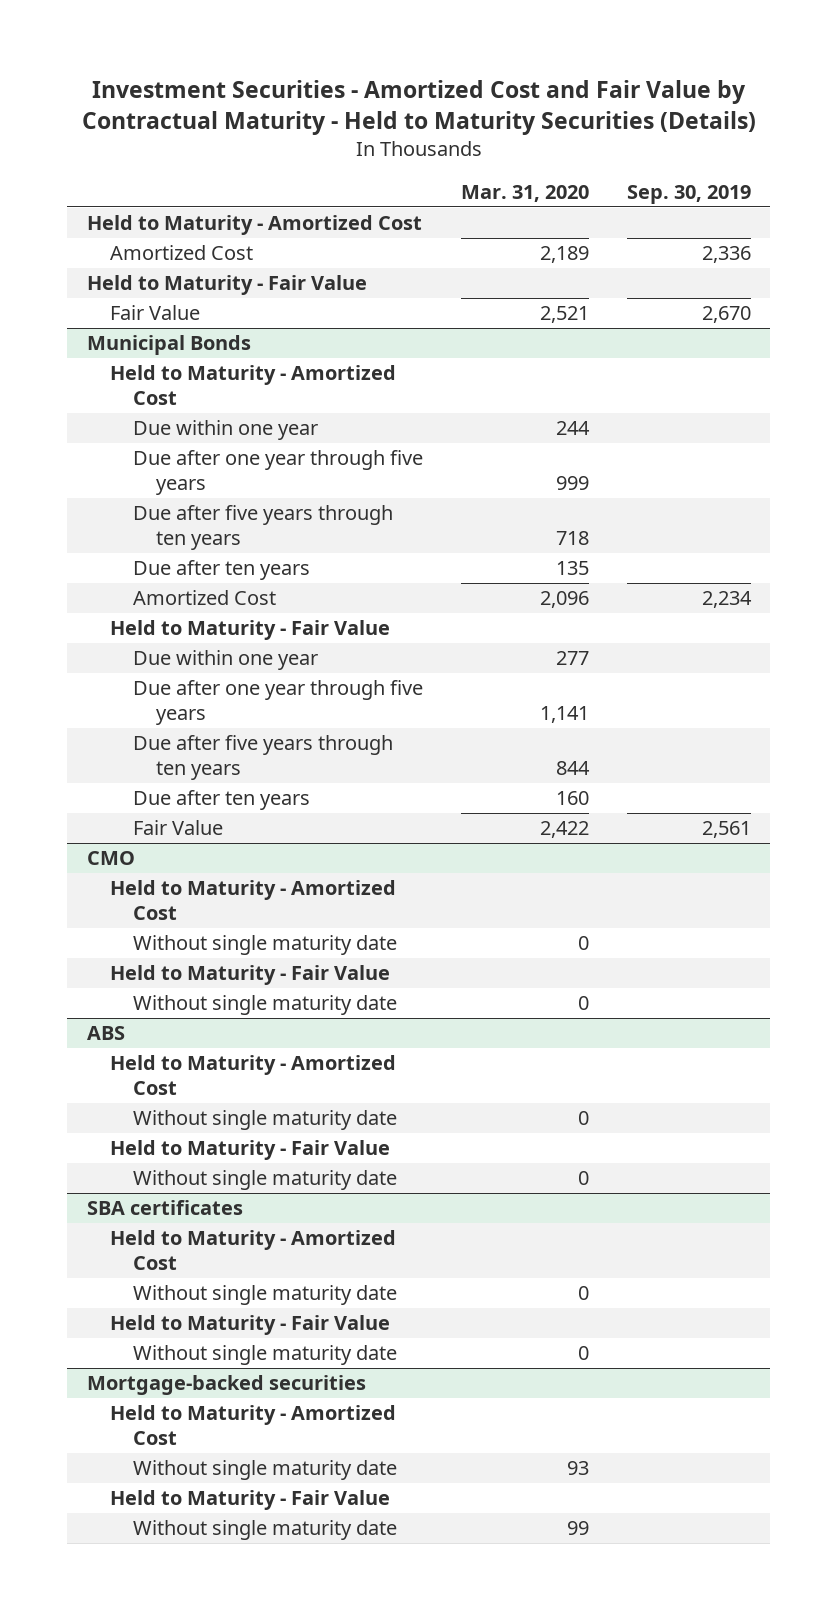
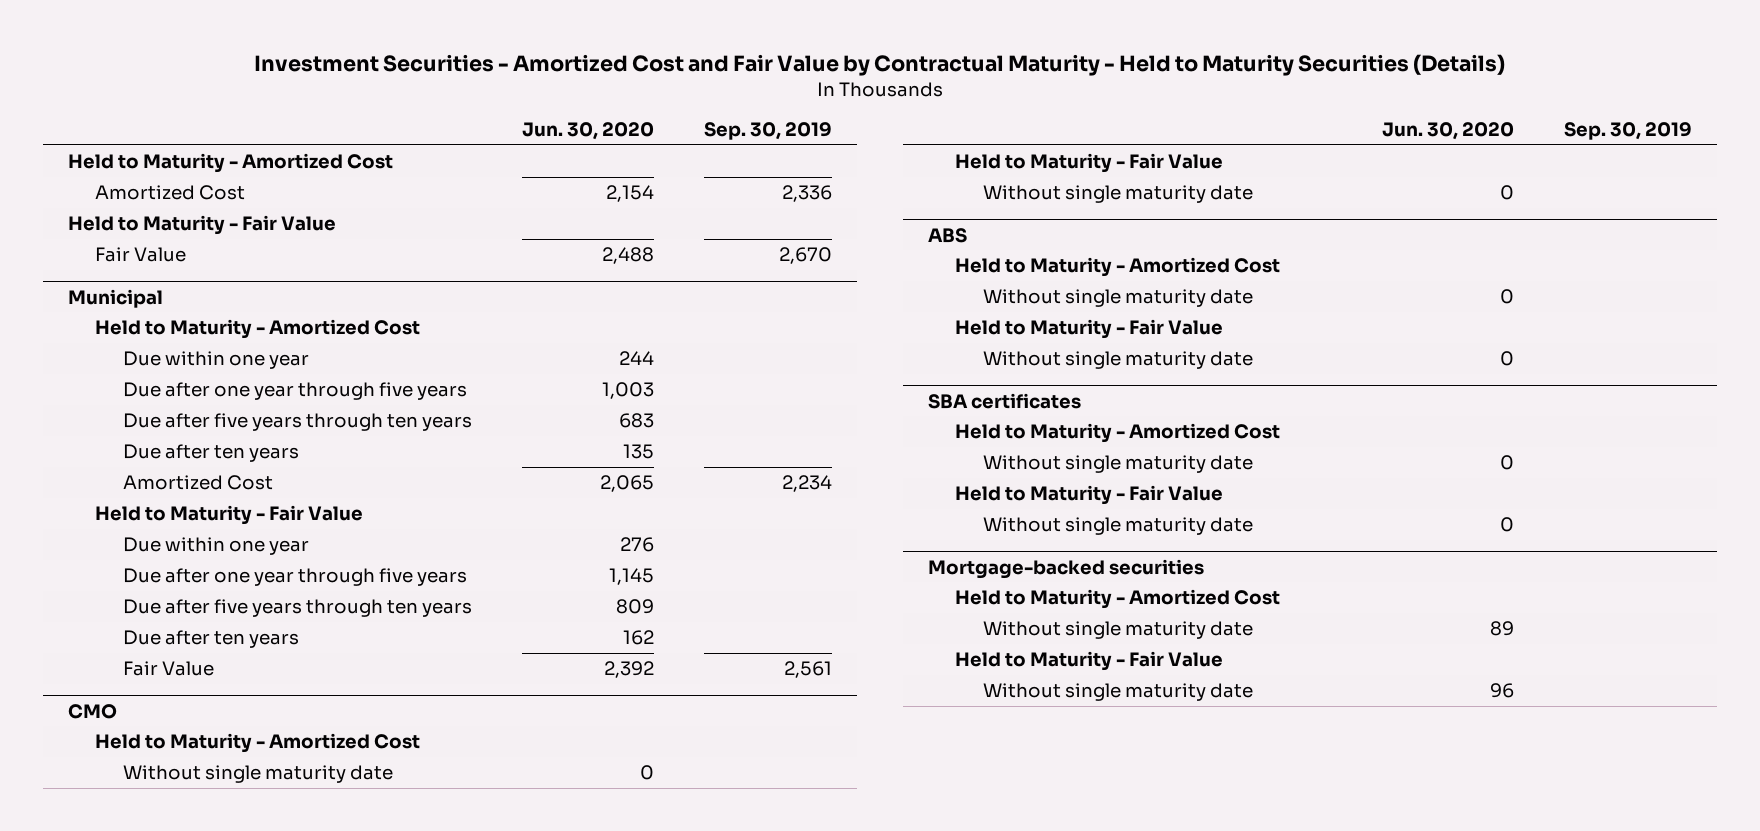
[461,184,590,202] Mar. 31, 2020 -> none
none -> [522,121,655,140] Jun. 30, 2020
[86,335,251,356] Municipal Bonds -> [67,288,163,308] Municipal

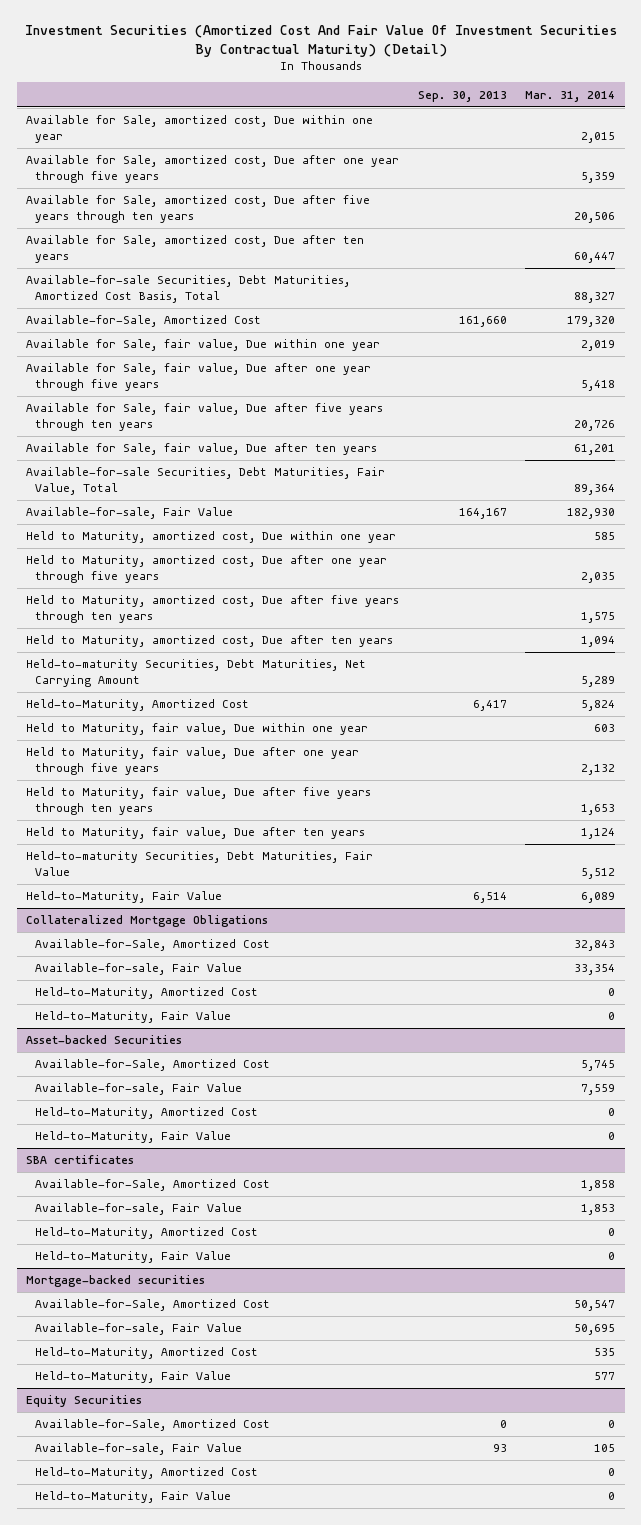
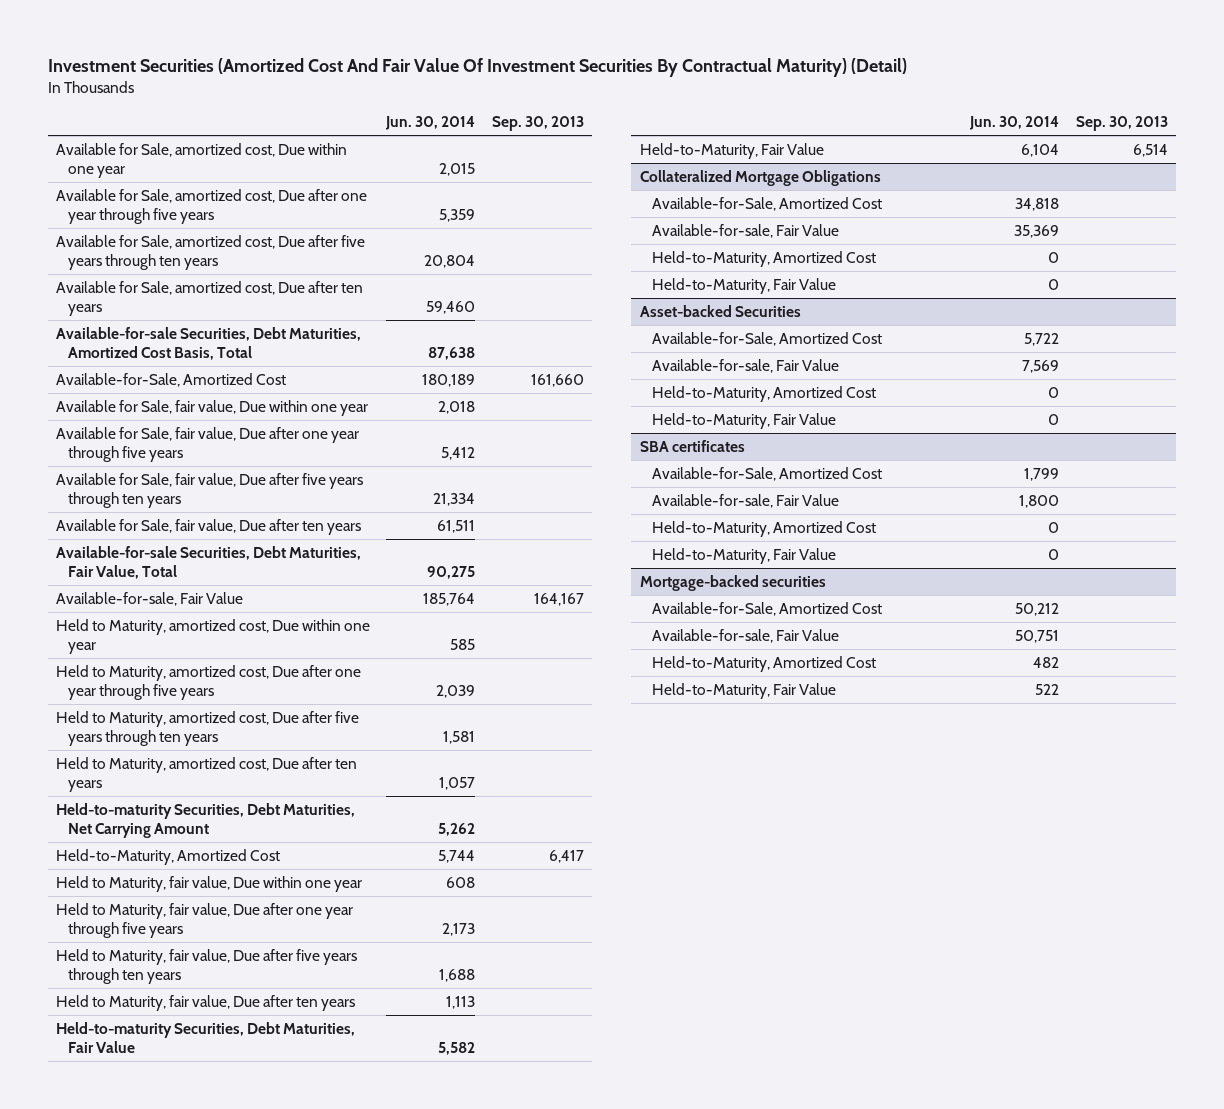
[525,90,616,102] Mar. 31, 2014 -> none
none -> [385,116,476,131] Jun. 30, 2014
[26,1395,143,1408] Equity Securities -> none
[34,1419,270,1432] Available-for-Sale, Amortized Cost -> none
[34,1443,242,1456] Available-for-sale, Fair Value -> none
[34,1467,258,1480] Held-to-Maturity, Amortized Cost -> none
[34,1491,231,1504] Held-to-Maturity, Fair Value -> none

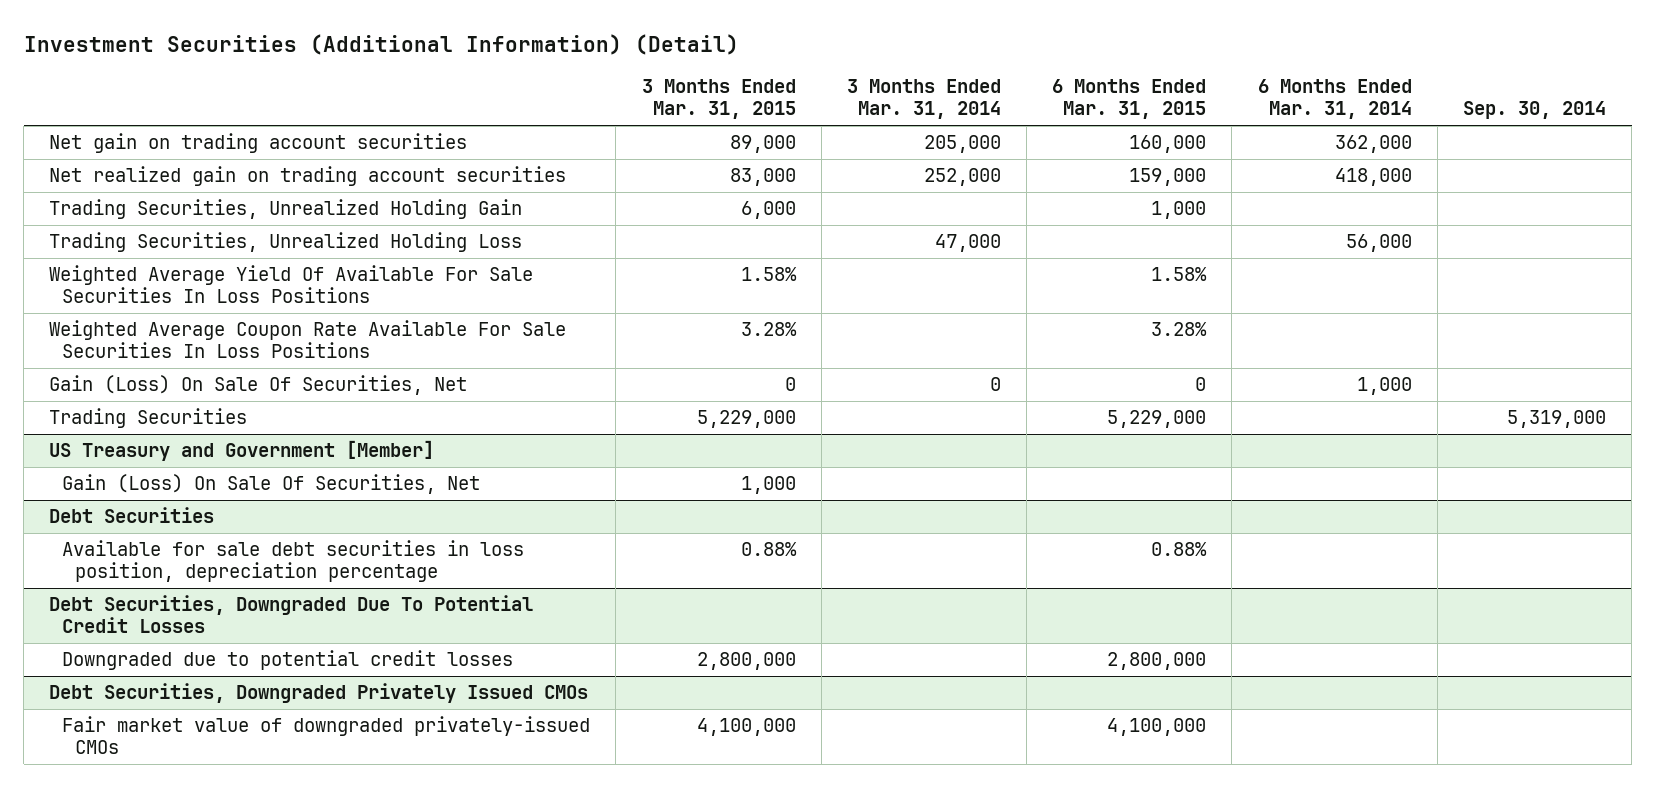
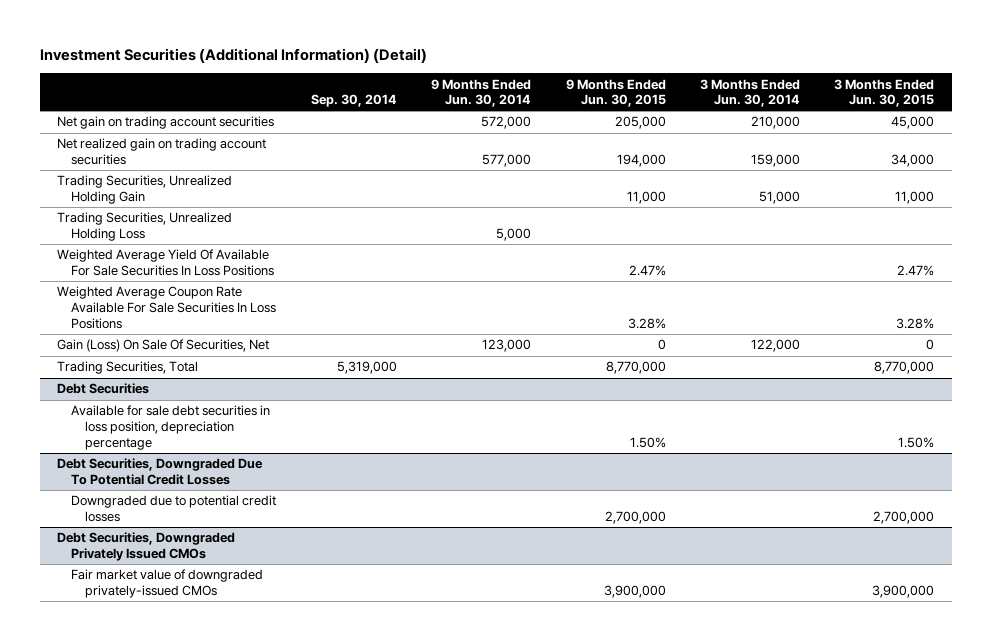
[641,79,796,120] 3 Months Ended Mar. 31, 2015 -> none
[846,79,1001,120] 3 Months Ended Mar. 31, 2014 -> none
[1052,79,1207,120] 6 Months Ended Mar. 31, 2015 -> none
[1257,79,1412,120] 6 Months Ended Mar. 31, 2014 -> none
none -> [431,78,532,108] 9 Months Ended Jun. 30, 2014
none -> [565,78,666,108] 9 Months Ended Jun. 30, 2015
none -> [700,78,801,108] 3 Months Ended Jun. 30, 2014
none -> [834,78,935,108] 3 Months Ended Jun. 30, 2015
[49,439,435,461] US Treasury and Government [Member] -> none
[62,473,481,494] Gain (Loss) On Sale Of Securities, Net -> none
[49,407,248,428] Trading Securities -> [57,361,199,375] Trading Securities, Total

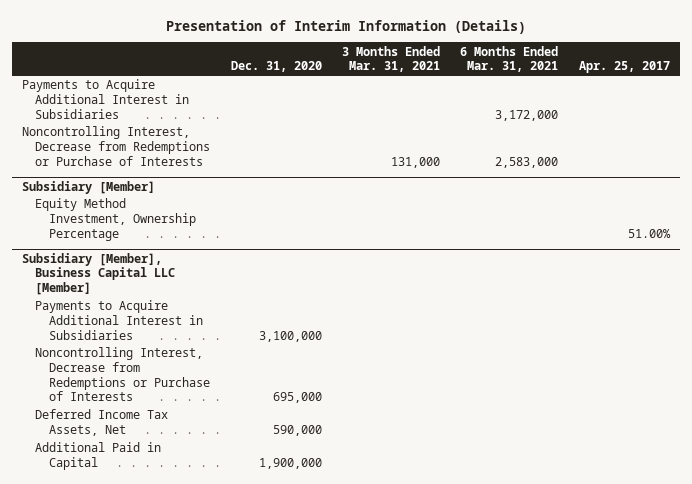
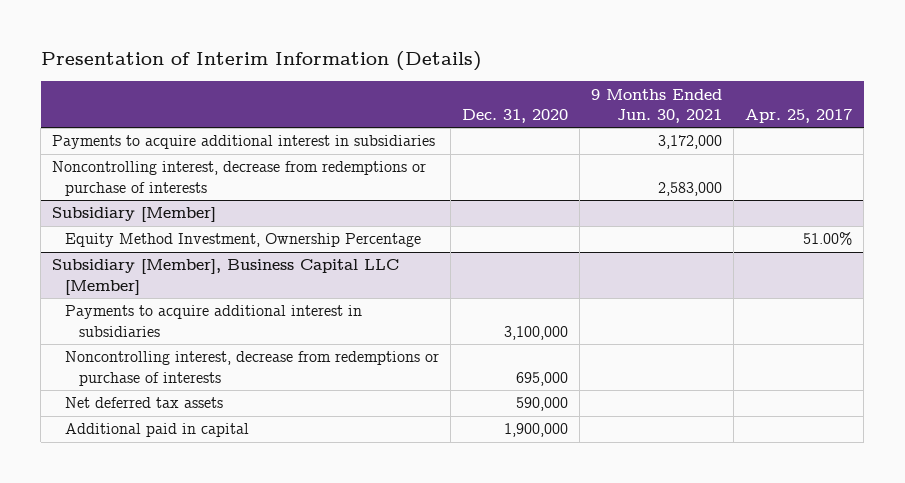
[342,45,441,73] 3 Months Ended Mar. 31, 2021 -> none
[460,45,559,73] 6 Months Ended Mar. 31, 2021 -> none
none -> [591,88,723,123] 9 Months Ended Jun. 30, 2021
[22,79,190,119] Payments to Acquire Additional Interest in Subsidiaries -> [52,135,436,150] Payments to acquire additional interest in subsidiaries
[22,126,211,166] Noncontrolling Interest, Decrease from Redemptions or Purchase of Interests -> [52,161,427,196] Noncontrolling interest, decrease from redemptions or purchase of interests
[35,300,203,340] Payments to Acquire Additional Interest in Subsidiaries -> [65,305,363,337] Payments to acquire additional interest in subsidiaries
[35,347,210,402] Noncontrolling Interest, Decrease from Redemptions or Purchase of Interests -> [65,351,440,386] Noncontrolling interest, decrease from redemptions or purchase of interests
[35,409,169,436] Deferred Income Tax Assets, Net -> [65,397,224,409] Net deferred tax assets
[35,442,162,470] Additional Paid in Capital -> [65,423,250,438] Additional paid in capital

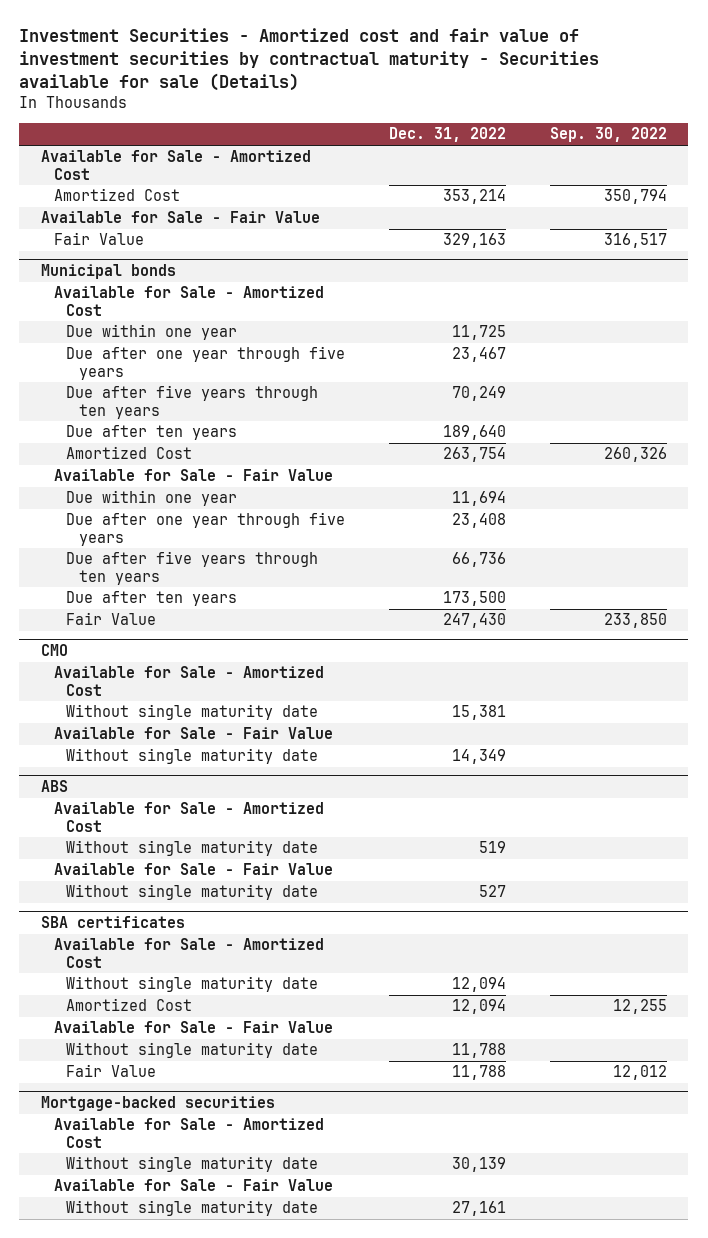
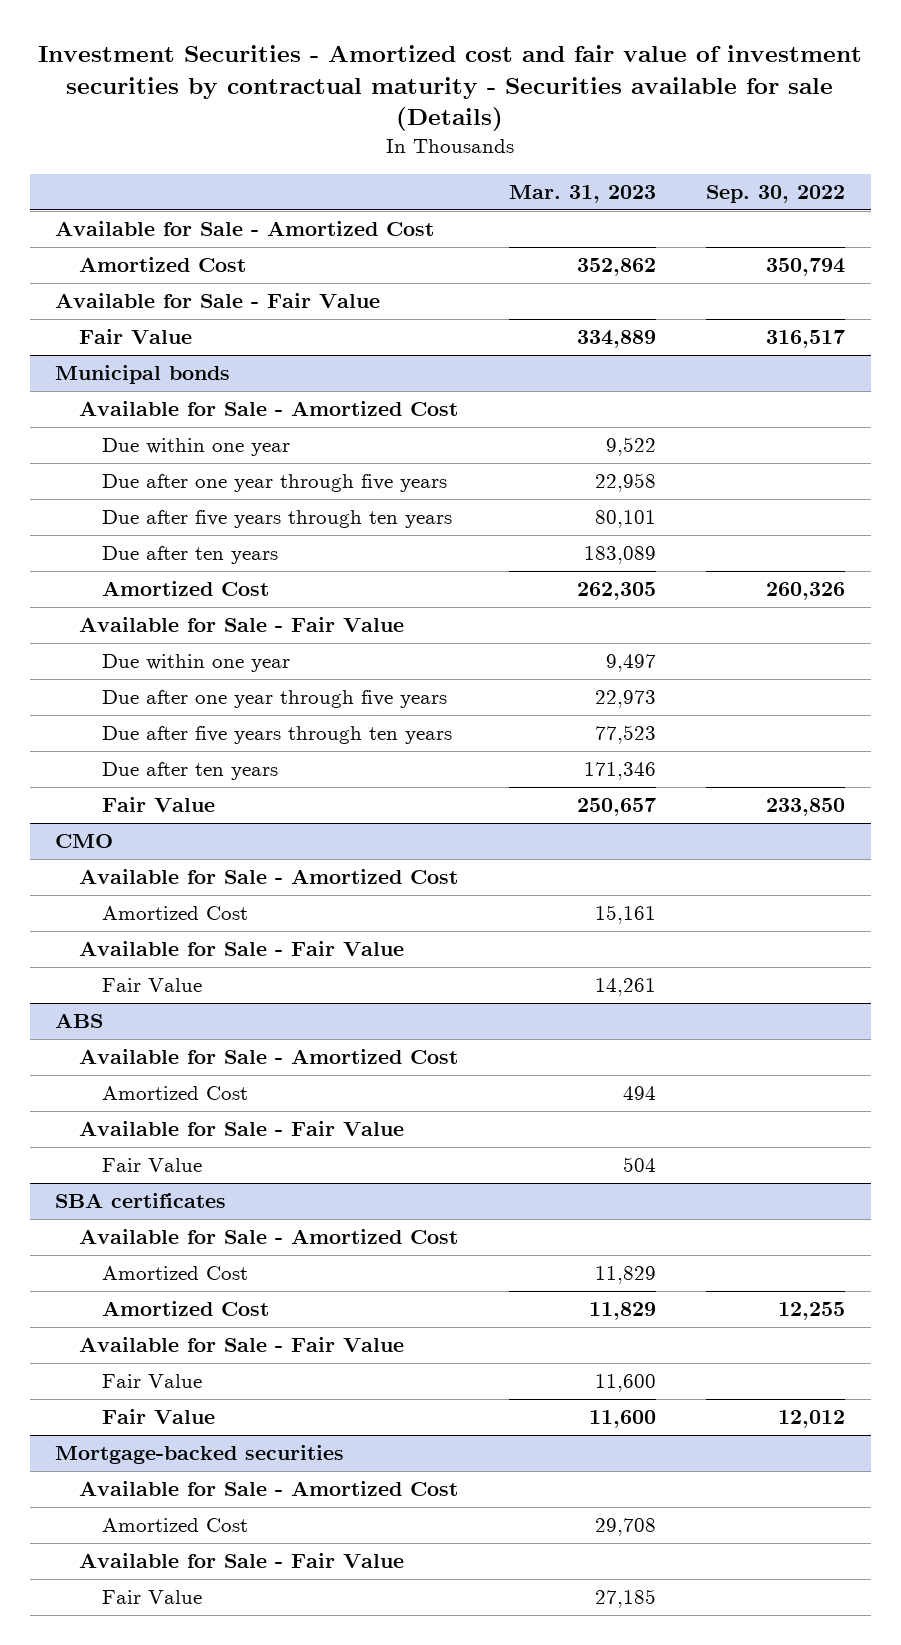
[389,127,507,143] Dec. 31, 2022 -> none
none -> [508,184,656,203] Mar. 31, 2023
[66,704,319,721] Without single maturity date -> [102,906,249,921] Amortized Cost
[66,748,319,765] Without single maturity date -> [102,978,203,993] Fair Value
[66,840,319,857] Without single maturity date -> [102,1086,249,1101] Amortized Cost
[66,884,319,901] Without single maturity date -> [102,1158,203,1173] Fair Value
[66,976,319,993] Without single maturity date -> [102,1266,249,1281] Amortized Cost
[66,1042,319,1059] Without single maturity date -> [102,1374,203,1389] Fair Value
[66,1156,319,1173] Without single maturity date -> [102,1518,249,1533] Amortized Cost
[66,1200,319,1217] Without single maturity date -> [102,1590,203,1605] Fair Value

